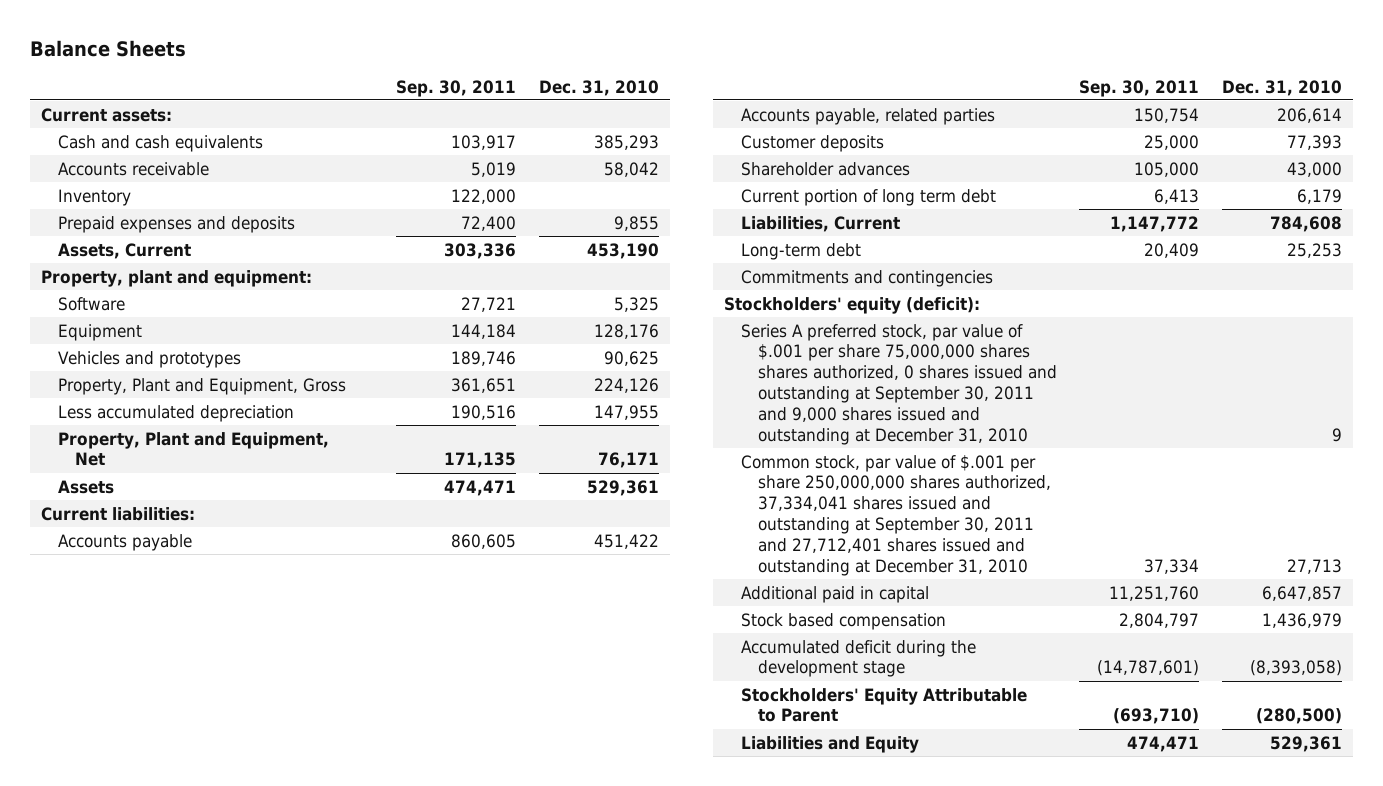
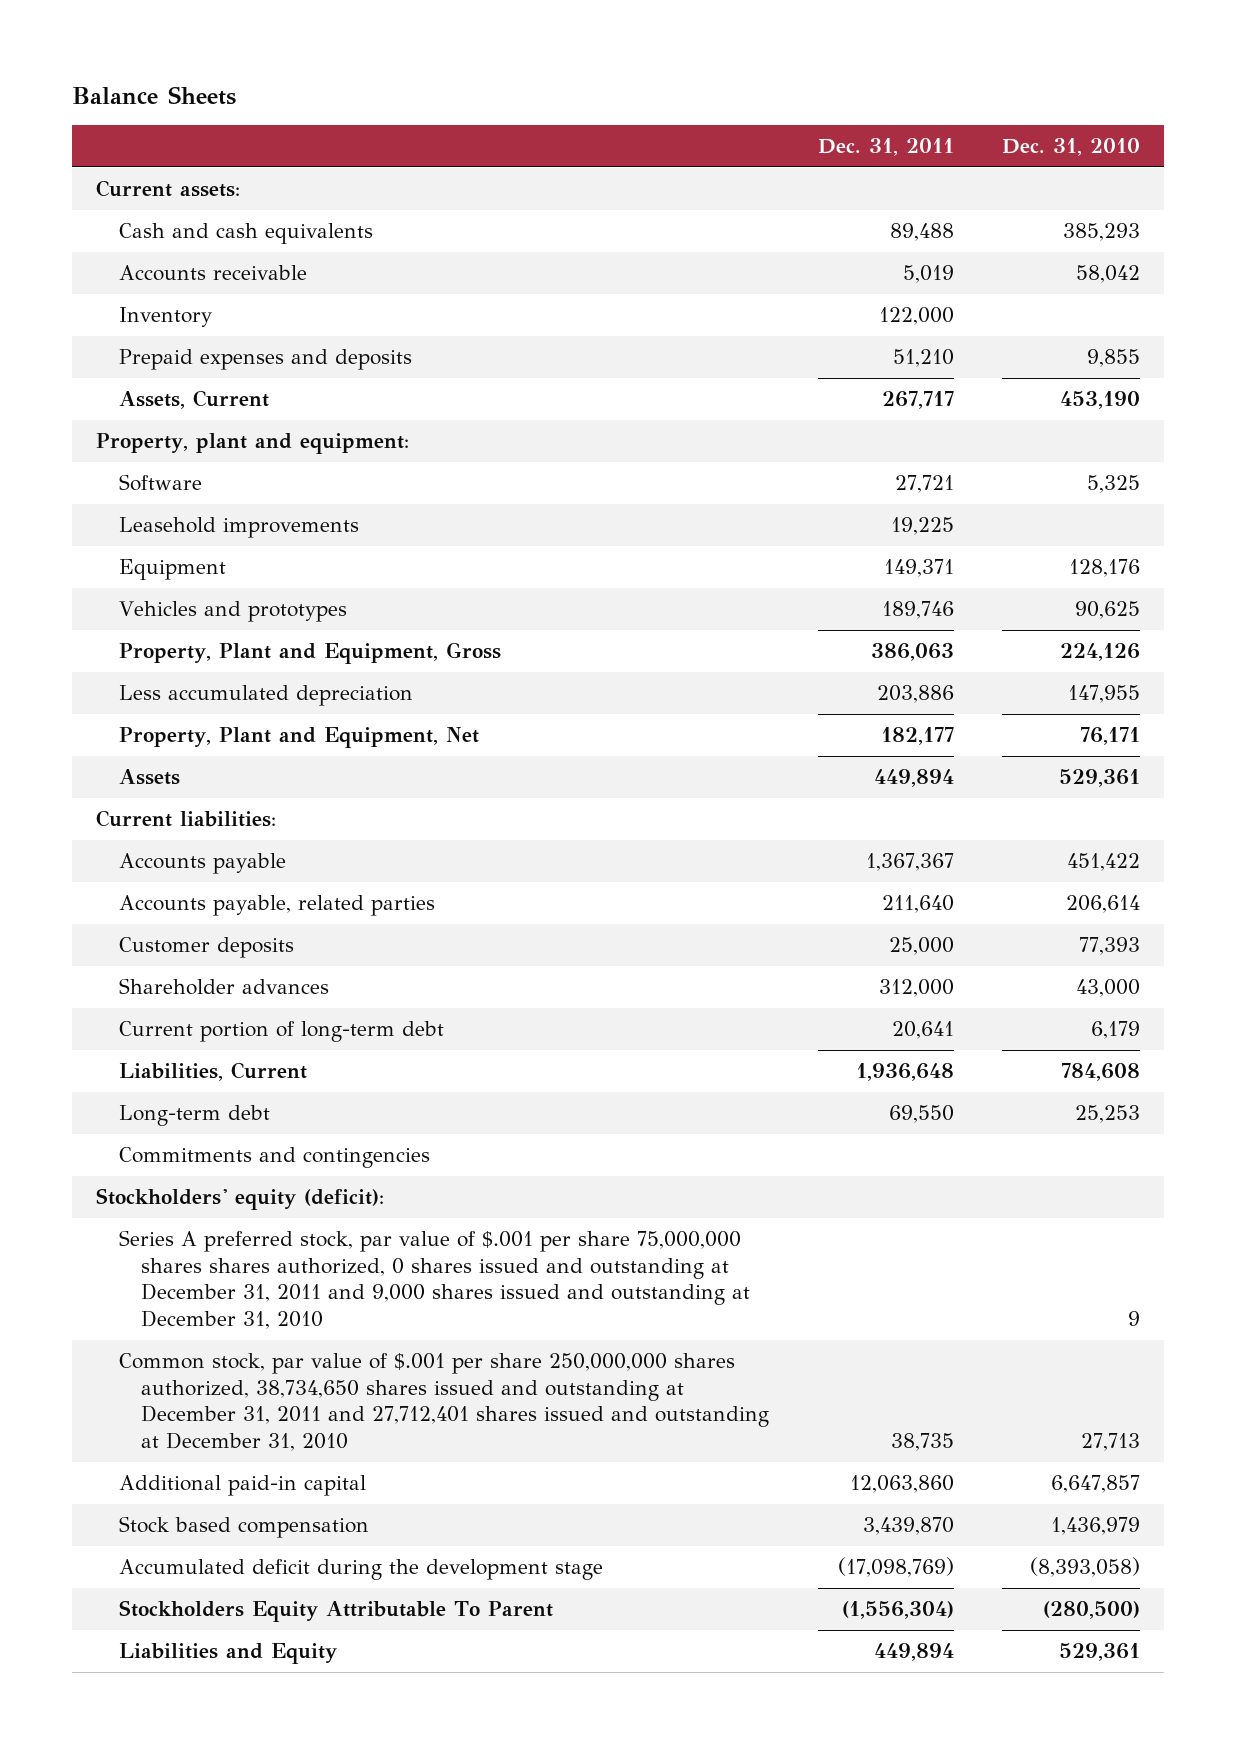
[396,79,517,97] Sep. 30, 2011 -> none
none -> [817,138,954,157] Dec. 31, 2011
none -> [118,517,359,539] Leasehold improvements
[740,188,996,206] Current portion of long term debt -> [118,1021,444,1043] Current portion of long-term debt
[740,323,1057,445] Series A preferred stock, par value of $.001 per share 75,000,000 shares shares authorized, 0 shares issued and outstanding at September 30, 2011 and 9,000 shares issued and outstanding at December 31, 2010 -> [118,1230,751,1329] Series A preferred stock, par value of $.001 per share 75,000,000 shares shares authorized, 0 shares issued and outstanding at December 31, 2011 and 9,000 shares issued and outstanding at December 31, 2010
[740,454,1051,576] Common stock, par value of $.001 per share 250,000,000 shares authorized, 37,334,041 shares issued and outstanding at September 30, 2011 and 27,712,401 shares issued and outstanding at December 31, 2010 -> [118,1353,770,1451] Common stock, par value of $.001 per share 250,000,000 shares authorized, 38,734,650 shares issued and outstanding at December 31, 2011 and 27,712,401 shares issued and outstanding at December 31, 2010
[740,585,929,603] Additional paid in capital -> [118,1475,366,1497] Additional paid-in capital
[740,687,1027,723] Stockholders' Equity Attributable to Parent -> [118,1600,553,1623] Stockholders Equity Attributable To Parent

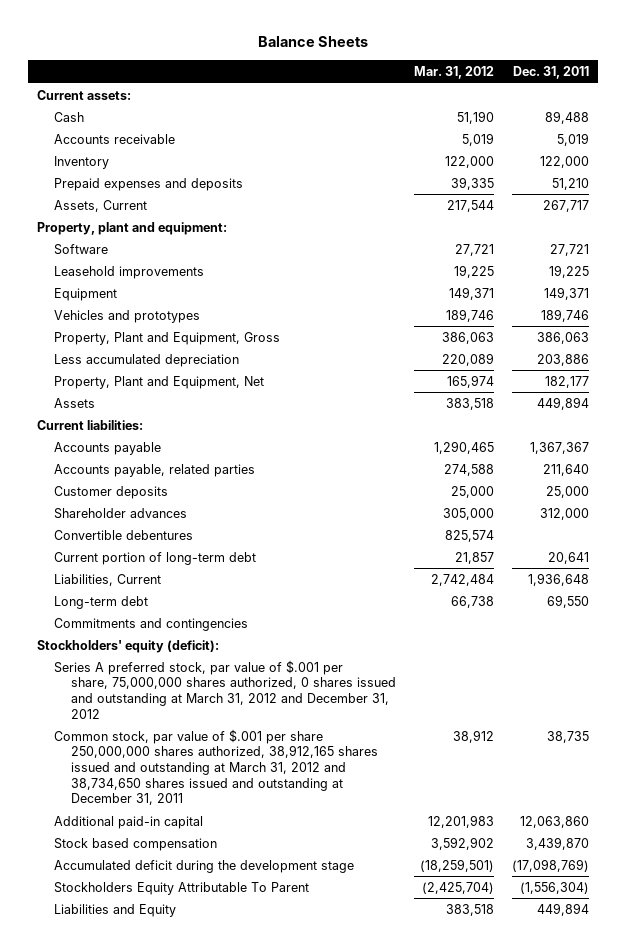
[1002,138,1141,157] Dec. 31, 2010 -> none
none -> [413,66,494,80] Mar. 31, 2012
[118,223,373,245] Cash and cash equivalents -> [53,111,84,122] Cash
none -> [53,529,193,540] Convertible debentures
[118,1230,751,1329] Series A preferred stock, par value of $.001 per share 75,000,000 shares shares authorized, 0 shares issued and outstanding at December 31, 2011 and 9,000 shares issued and outstanding at December 31, 2010 -> [53,659,396,719] Series A preferred stock, par value of $.001 per share, 75,000,000 shares authorized, 0 shares issued and outstanding at March 31, 2012 and December 31, 2012
[118,1353,770,1451] Common stock, par value of $.001 per share 250,000,000 shares authorized, 38,734,650 shares issued and outstanding at December 31, 2011 and 27,712,401 shares issued and outstanding at December 31, 2010 -> [53,728,378,806] Common stock, par value of $.001 per share 250,000,000 shares authorized, 38,912,165 shares issued and outstanding at March 31, 2012 and 38,734,650 shares issued and outstanding at December 31, 2011

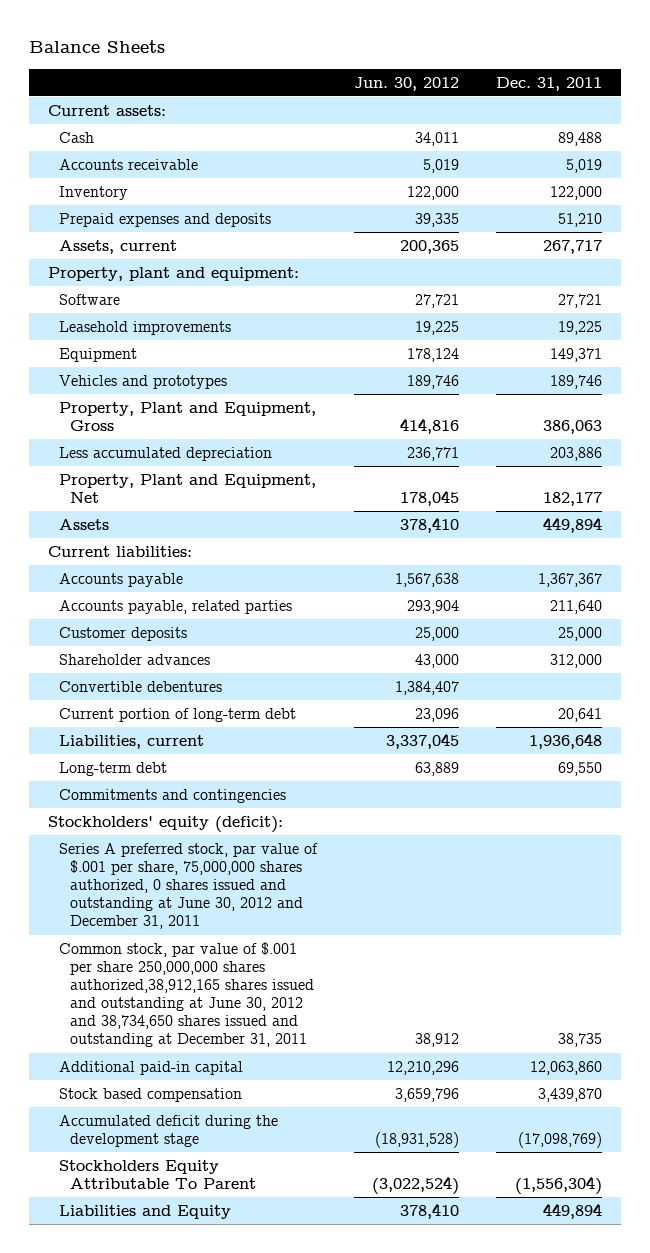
[413,66,494,80] Mar. 31, 2012 -> none
none -> [354,76,460,91] Jun. 30, 2012
[53,199,147,212] Assets, Current -> [58,239,177,254] Assets, current
[53,573,161,586] Liabilities, Current -> [58,734,204,749] Liabilities, current
[53,659,396,719] Series A preferred stock, par value of $.001 per share, 75,000,000 shares authorized, 0 shares issued and outstanding at March 31, 2012 and December 31, 2012 -> [58,842,318,930] Series A preferred stock, par value of $.001 per share, 75,000,000 shares authorized, 0 shares issued and outstanding at June 30, 2012 and December 31, 2011
[53,728,378,806] Common stock, par value of $.001 per share 250,000,000 shares authorized, 38,912,165 shares issued and outstanding at March 31, 2012 and 38,734,650 shares issued and outstanding at December 31, 2011 -> [58,941,314,1048] Common stock, par value of $.001 per share 250,000,000 shares authorized,38,912,165 shares issued and outstanding at June 30, 2012 and 38,734,650 shares issued and outstanding at December 31, 2011

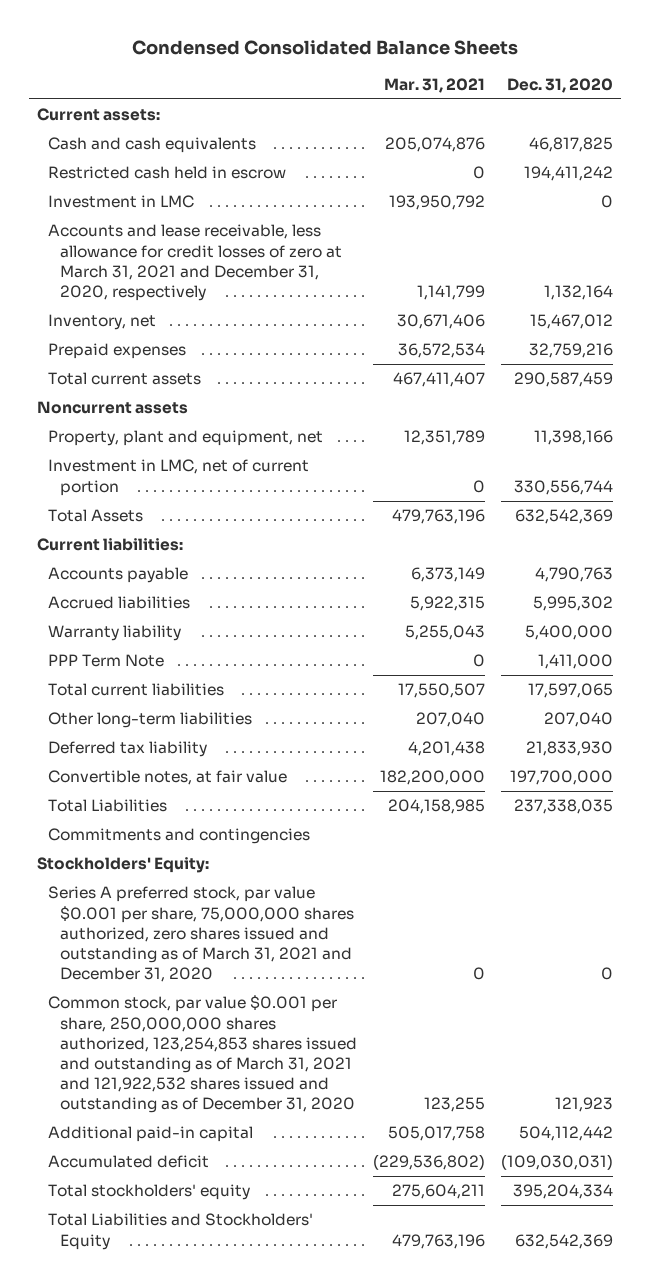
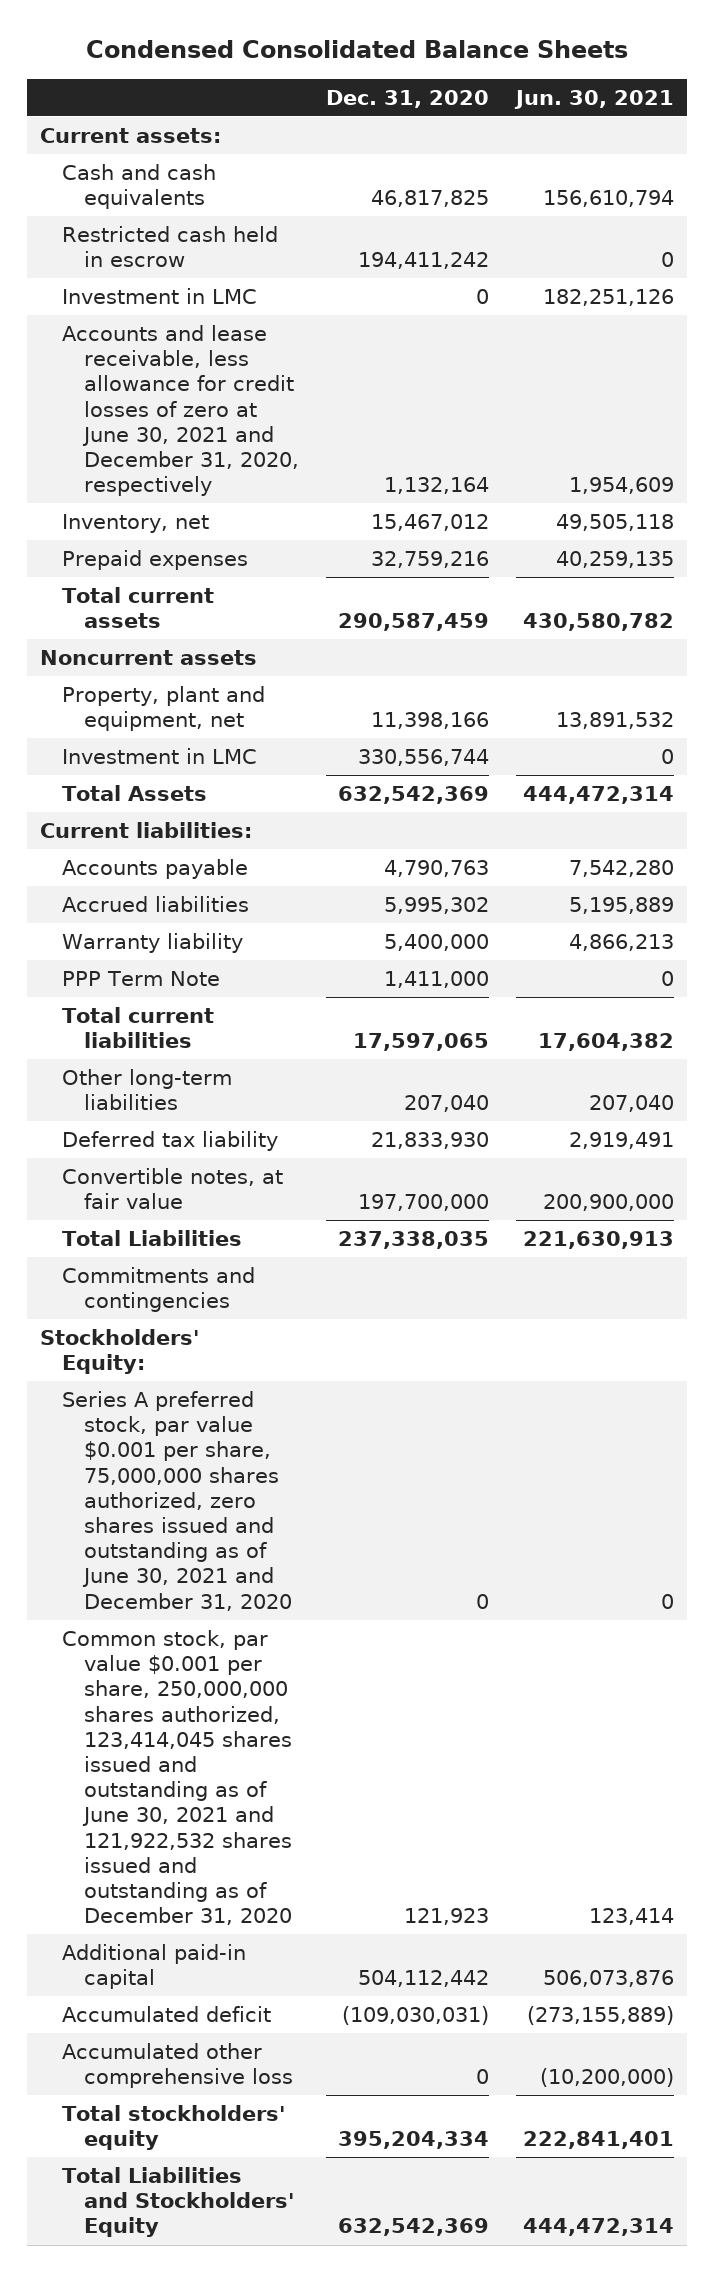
[383,77,485,93] Mar. 31, 2021 -> none
none -> [513,89,674,109] Jun. 30, 2021
[48,224,342,301] Accounts and lease receivable, less allowance for credit losses of zero at March 31, 2021 and December 31, 2020, respectively -> [61,325,299,497] Accounts and lease receivable, less allowance for credit losses of zero at June 30, 2021 and December 31, 2020, respectively
[48,459,310,496] Investment in LMC, net of current portion -> [61,748,257,765] Investment in LMC
[48,886,354,982] Series A preferred stock, par value $0.001 per share, 75,000,000 shares authorized, zero shares issued and outstanding as of March 31, 2021 and December 31, 2020 -> [61,1391,292,1611] Series A preferred stock, par value $0.001 per share, 75,000,000 shares authorized, zero shares issued and outstanding as of June 30, 2021 and December 31, 2020
[48,995,357,1113] Common stock, par value $0.001 per share, 250,000,000 shares authorized, 123,254,853 shares issued and outstanding as of March 31, 2021 and 121,922,532 shares issued and outstanding as of December 31, 2020 -> [61,1630,292,1926] Common stock, par value $0.001 per share, 250,000,000 shares authorized, 123,414,045 shares issued and outstanding as of June 30, 2021 and 121,922,532 shares issued and outstanding as of December 31, 2020
none -> [61,2043,293,2089] Accumulated other comprehensive loss

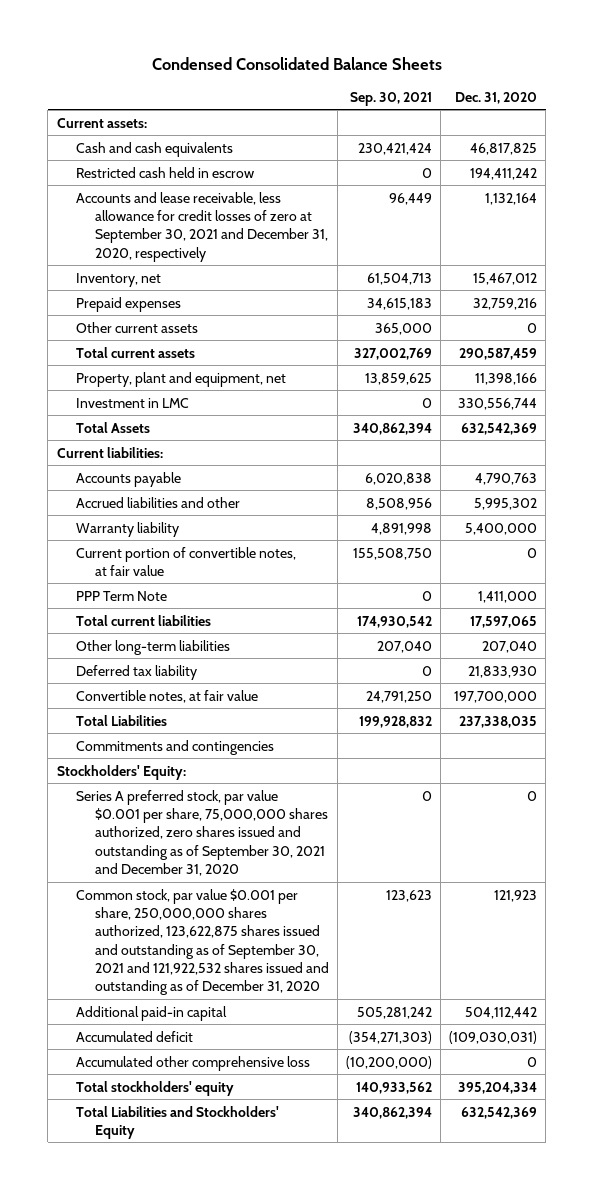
[513,89,674,109] Jun. 30, 2021 -> none
none -> [349,91,432,106] Sep. 30, 2021
[61,288,257,305] Investment in LMC -> none
[61,325,299,497] Accounts and lease receivable, less allowance for credit losses of zero at June 30, 2021 and December 31, 2020, respectively -> [75,191,328,262] Accounts and lease receivable, less allowance for credit losses of zero at September 30, 2021 and December 31, 2020, respectively
none -> [75,321,198,333] Other current assets
[40,650,258,666] Noncurrent assets -> none
[61,896,249,913] Accrued liabilities -> [75,496,240,508] Accrued liabilities and other
none -> [75,546,296,576] Current portion of convertible notes, at fair value
[61,1391,292,1611] Series A preferred stock, par value $0.001 per share, 75,000,000 shares authorized, zero shares issued and outstanding as of June 30, 2021 and December 31, 2020 -> [75,789,328,877] Series A preferred stock, par value $0.001 per share, 75,000,000 shares authorized, zero shares issued and outstanding as of September 30, 2021 and December 31, 2020
[61,1630,292,1926] Common stock, par value $0.001 per share, 250,000,000 shares authorized, 123,414,045 shares issued and outstanding as of June 30, 2021 and 121,922,532 shares issued and outstanding as of December 31, 2020 -> [75,888,329,996] Common stock, par value $0.001 per share, 250,000,000 shares authorized, 123,622,875 shares issued and outstanding as of September 30, 2021 and 121,922,532 shares issued and outstanding as of December 31, 2020

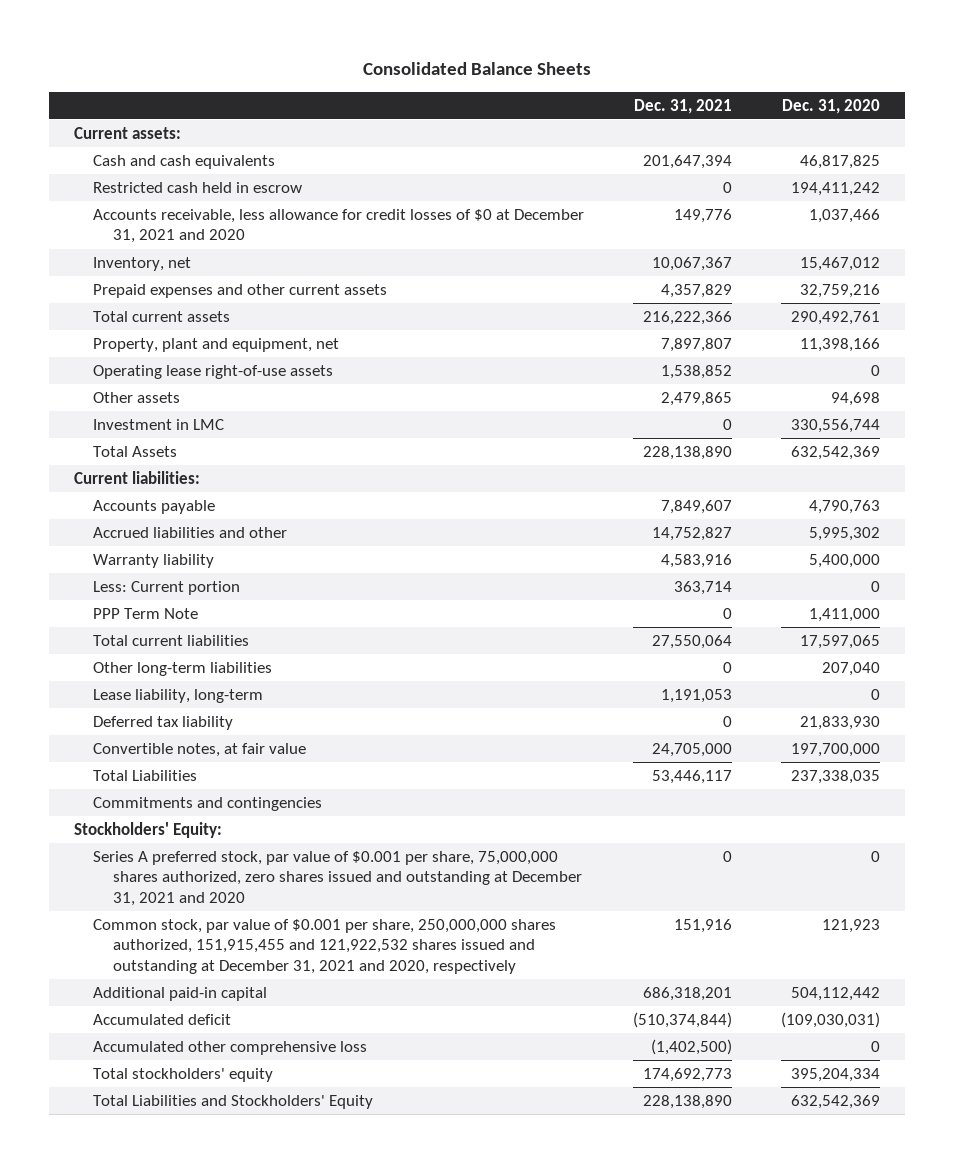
[151,56,442,70] Condensed Consolidated Balance Sheets -> [363,62,592,76] Consolidated Balance Sheets
[349,91,432,106] Sep. 30, 2021 -> none
none -> [634,98,733,114] Dec. 31, 2021
[75,191,328,262] Accounts and lease receivable, less allowance for credit losses of zero at September 30, 2021 and December 31, 2020, respectively -> [93,209,585,244] Accounts receivable, less allowance for credit losses of $0 at December 31, 2021 and 2020
[485,192,538,205] 1,132,164 -> [809,209,881,224] 1,037,466
[75,321,198,333] Other current assets -> none
[75,296,181,312] Prepaid expenses -> [93,284,388,299] Prepaid expenses and other current assets
[459,347,538,360] 290,587,459 -> [791,311,881,326] 290,492,761
none -> [93,365,334,380] Operating lease right-of-use assets
none -> [93,392,181,404] Other assets
[75,546,296,576] Current portion of convertible notes, at fair value -> none
none -> [93,581,241,596] Less: Current portion
none -> [93,689,264,704] Lease liability, long-term
[75,789,328,877] Series A preferred stock, par value $0.001 per share, 75,000,000 shares authorized, zero shares issued and outstanding as of September 30, 2021 and December 31, 2020 -> [93,851,582,906] Series A preferred stock, par value of $0.001 per share, 75,000,000 shares authorized, zero shares issued and outstanding at December 31, 2021 and 2020
[75,888,329,996] Common stock, par value $0.001 per share, 250,000,000 shares authorized, 123,622,875 shares issued and outstanding as of September 30, 2021 and 121,922,532 shares issued and outstanding as of December 31, 2020 -> [93,919,557,974] Common stock, par value of $0.001 per share, 250,000,000 shares authorized, 151,915,455 and 121,922,532 shares issued and outstanding at December 31, 2021 and 2020, respectively

